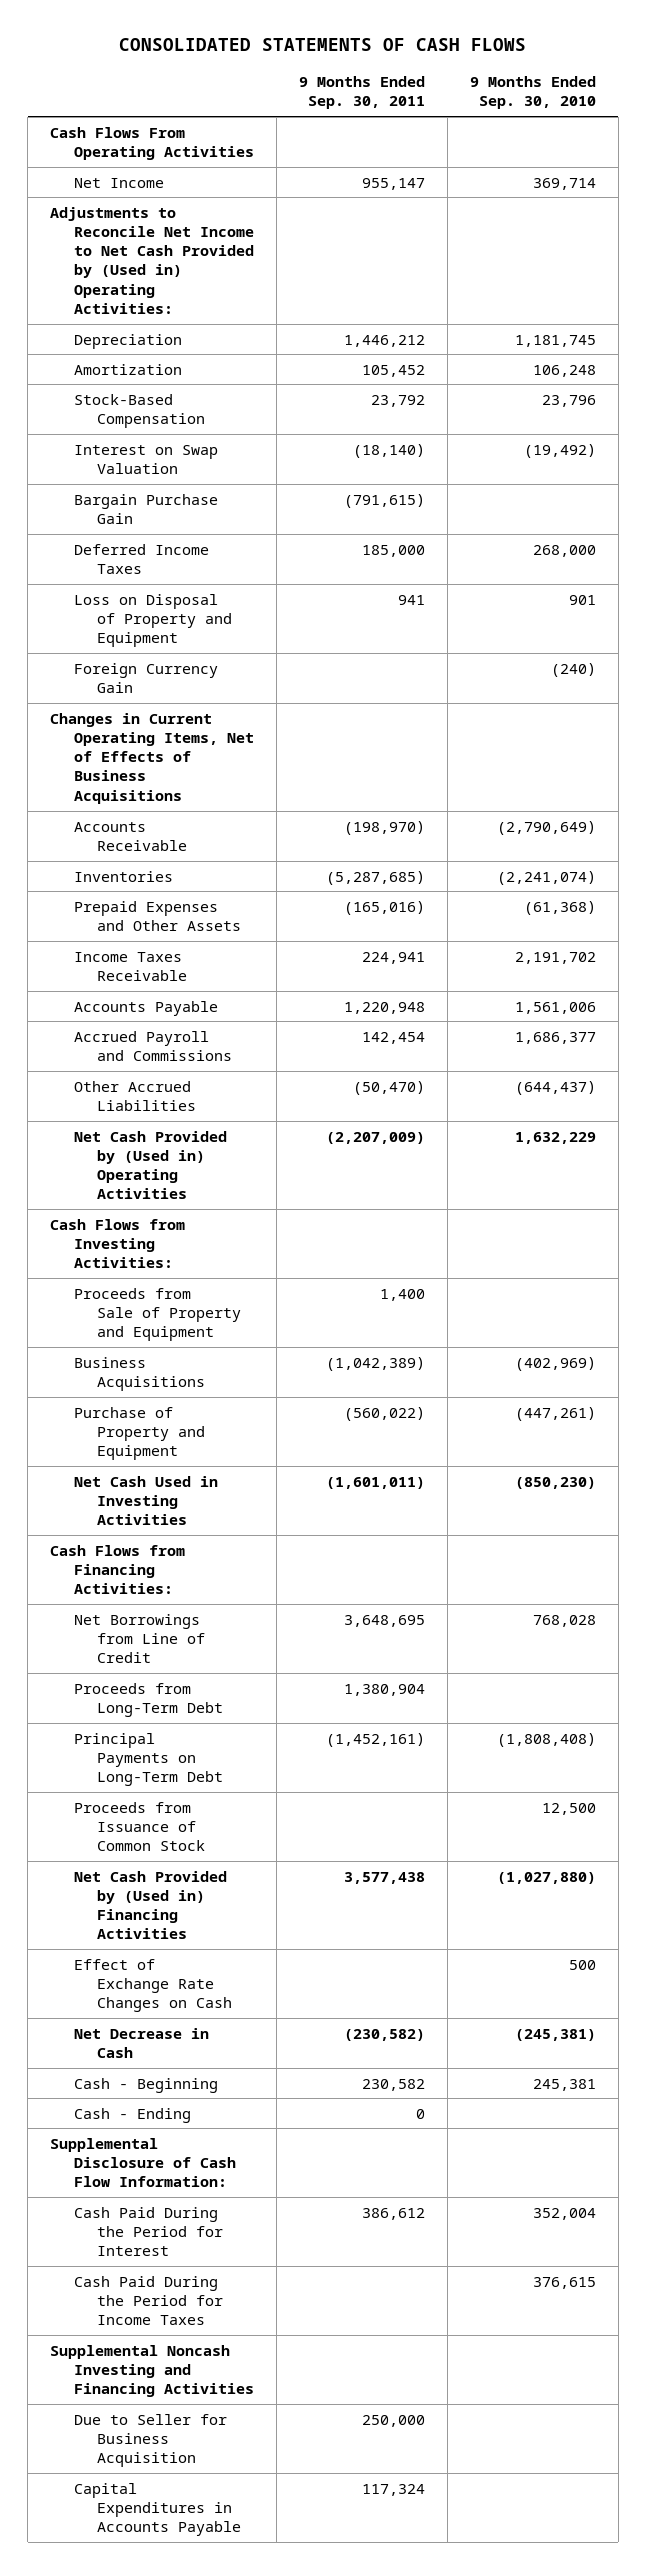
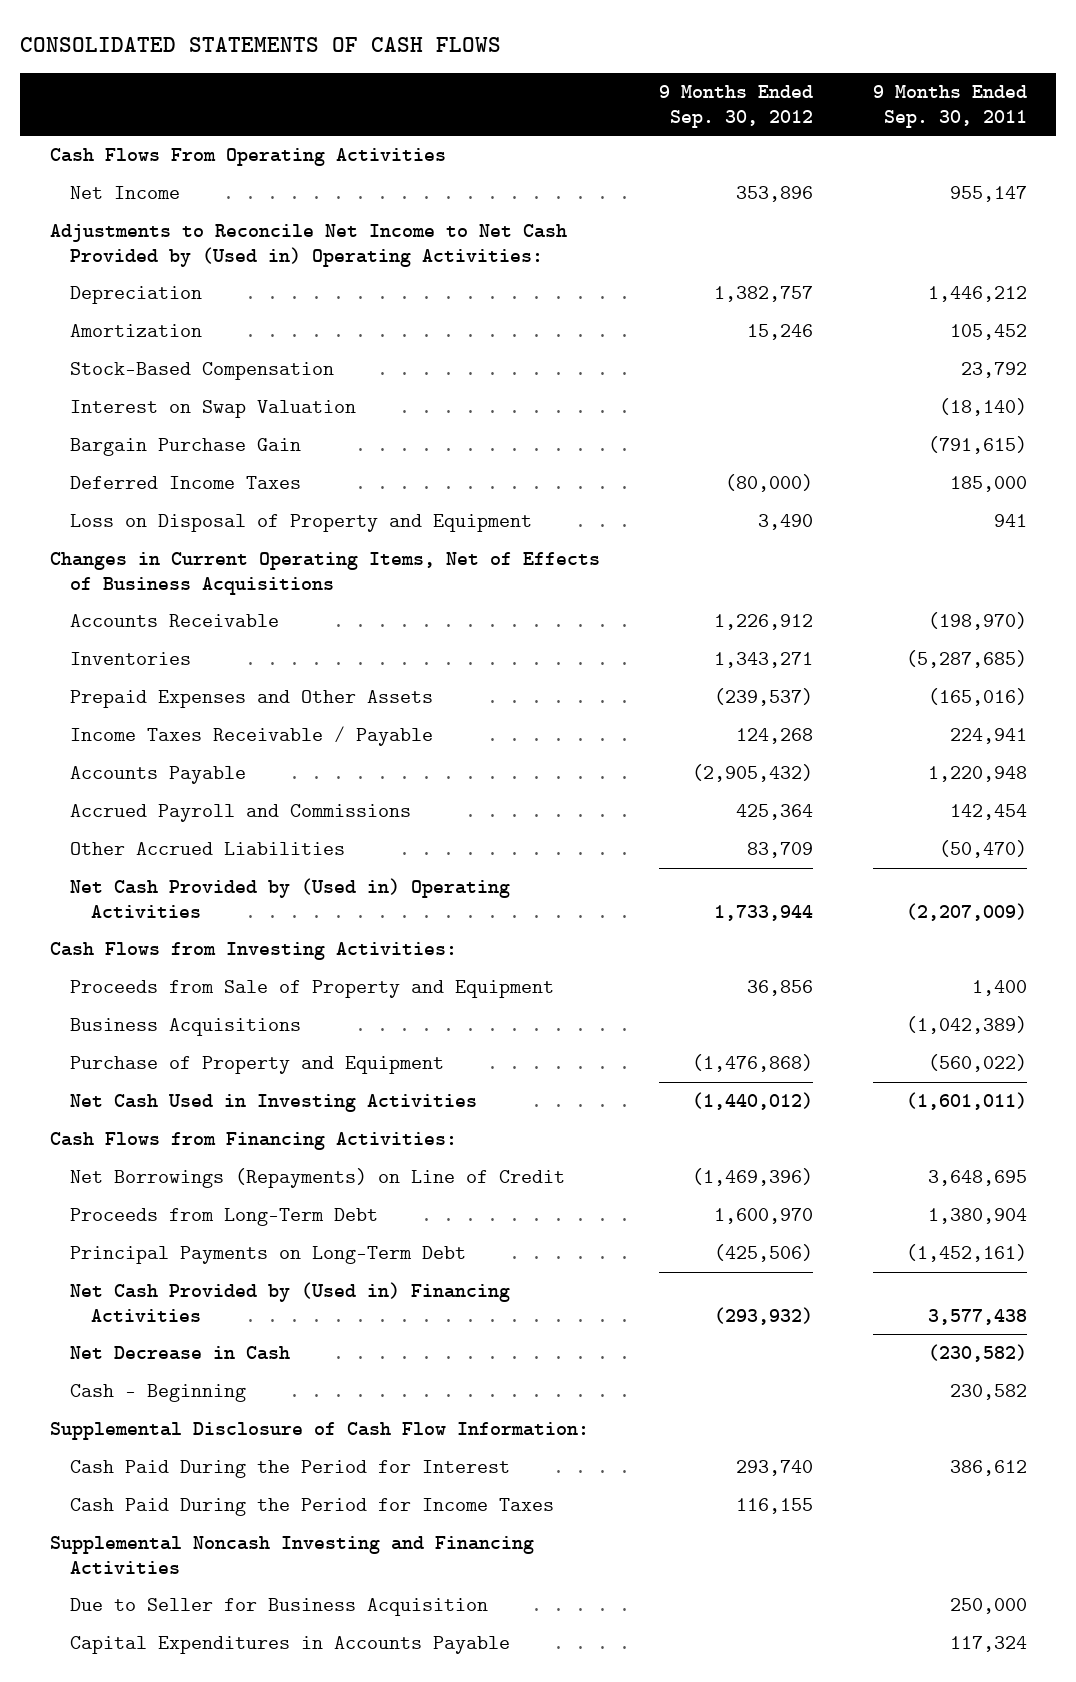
[469,76,596,110] 9 Months Ended Sep. 30, 2010 -> none
none -> [659,84,814,128] 9 Months Ended Sep. 30, 2012
[73,662,218,693] Foreign Currency Gain -> none
[73,951,187,981] Income Taxes Receivable -> [70,726,434,747] Income Taxes Receivable / Payable
[73,1613,205,1664] Net Borrowings from Line of Credit -> [70,1168,566,1189] Net Borrowings (Repayments) on Line of Credit
[73,1801,205,1852] Proceeds from Issuance of Common Stock -> none
[73,1958,232,2013] Effect of Exchange Rate Changes on Cash -> none
[73,2107,191,2123] Cash - Ending -> none

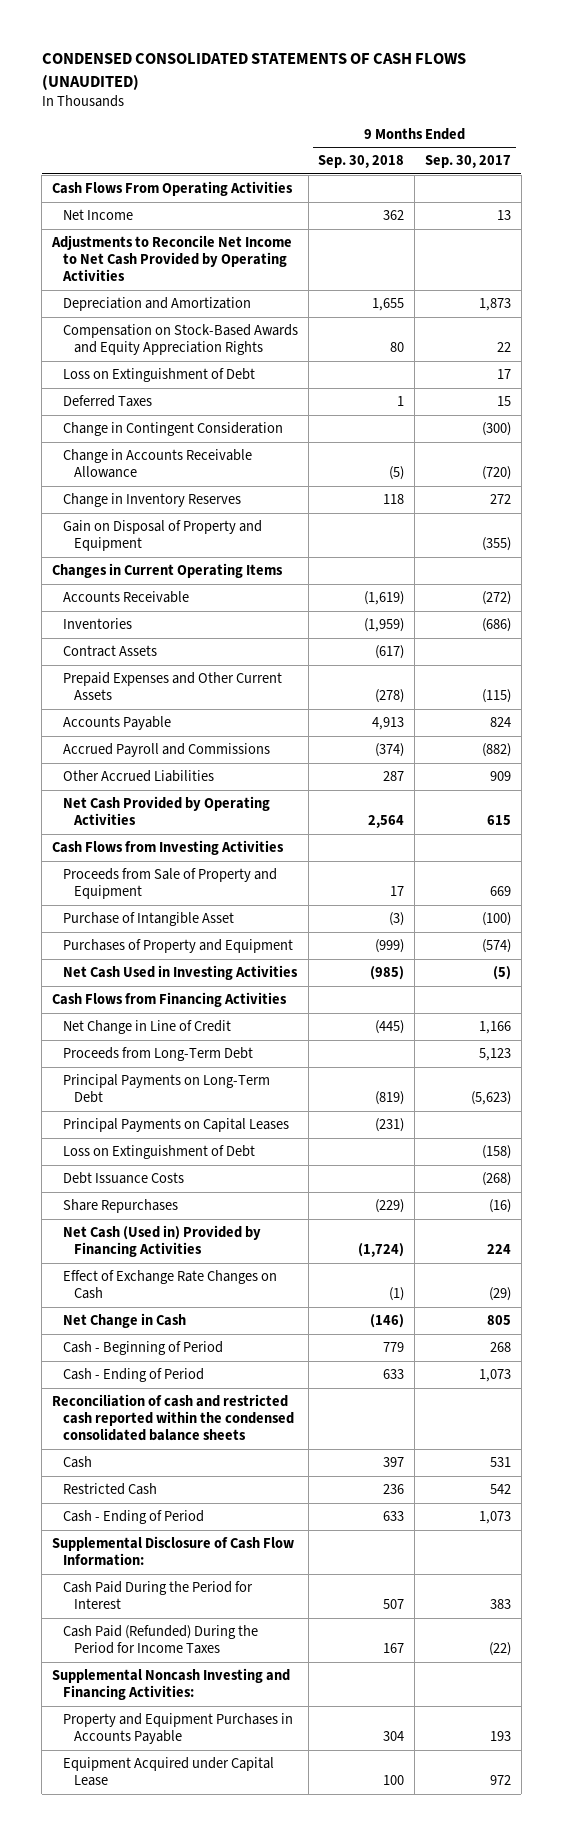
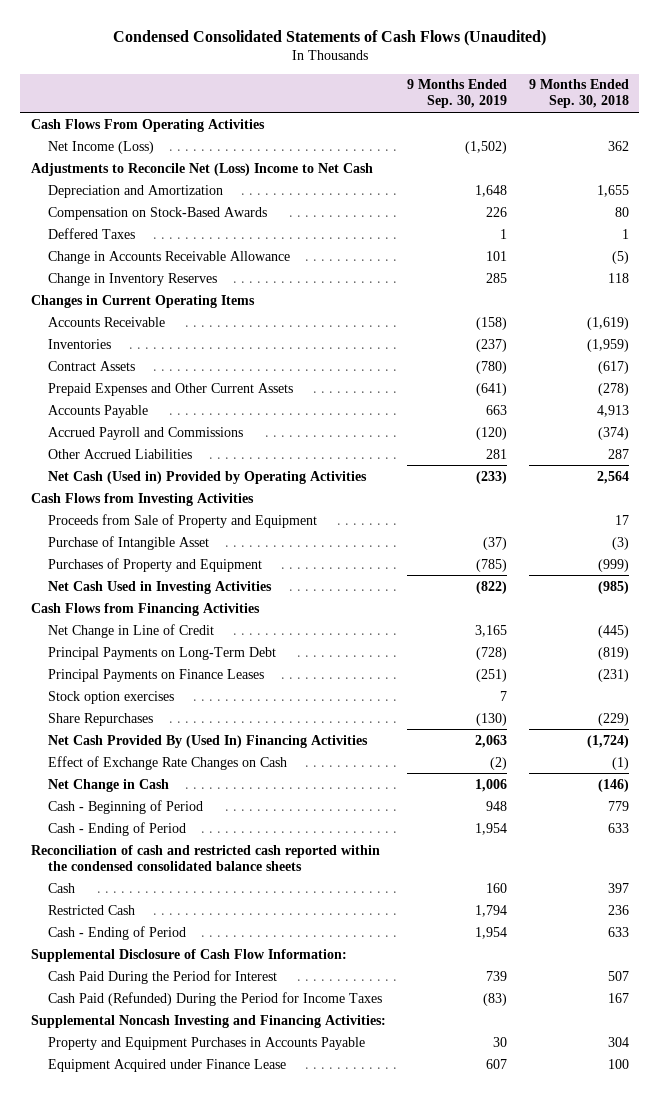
[41,53,466,90] CONDENSED CONSOLIDATED STATEMENTS OF CASH FLOWS (UNAUDITED) -> [112,29,546,46] Condensed Consolidated Statements of Cash Flows (Unaudited)
[425,155,512,169] Sep. 30, 2017 -> none
none -> [407,79,508,109] 9 Months Ended Sep. 30, 2019
[62,209,133,221] Net Income -> [47,140,154,154] Net Income (Loss)
[51,235,293,282] Adjustments to Reconcile Net Income to Net Cash Provided by Operating Activities -> [30,162,373,176] Adjustments to Reconcile Net (Loss) Income to Net Cash
[62,368,255,383] Loss on Extinguishment of Debt -> none
[62,422,283,437] Change in Contingent Consideration -> none
[62,324,298,356] Compensation on Stock-Based Awards and Equity Appreciation Rights -> [47,206,267,220] Compensation on Stock-Based Awards
[62,395,152,408] Deferred Taxes -> [47,227,135,239] Deffered Taxes
[62,520,262,552] Gain on Disposal of Property and Equipment -> none
[62,796,270,826] Net Cash Provided by Operating Activities -> [47,470,367,484] Net Cash (Used in) Provided by Operating Activities
[62,1047,253,1062] Proceeds from Long-Term Debt -> none
[62,1145,255,1160] Loss on Extinguishment of Debt -> none
[62,1172,184,1185] Debt Issuance Costs -> none
[62,1118,289,1133] Principal Payments on Capital Leases -> [47,668,264,682] Principal Payments on Finance Leases
none -> [47,690,174,704] Stock option exercises
[62,1225,261,1258] Net Cash (Used in) Provided by Financing Activities -> [47,734,368,748] Net Cash Provided By (Used In) Financing Activities
[62,1757,274,1787] Equipment Acquired under Capital Lease -> [47,1058,286,1072] Equipment Acquired under Finance Lease

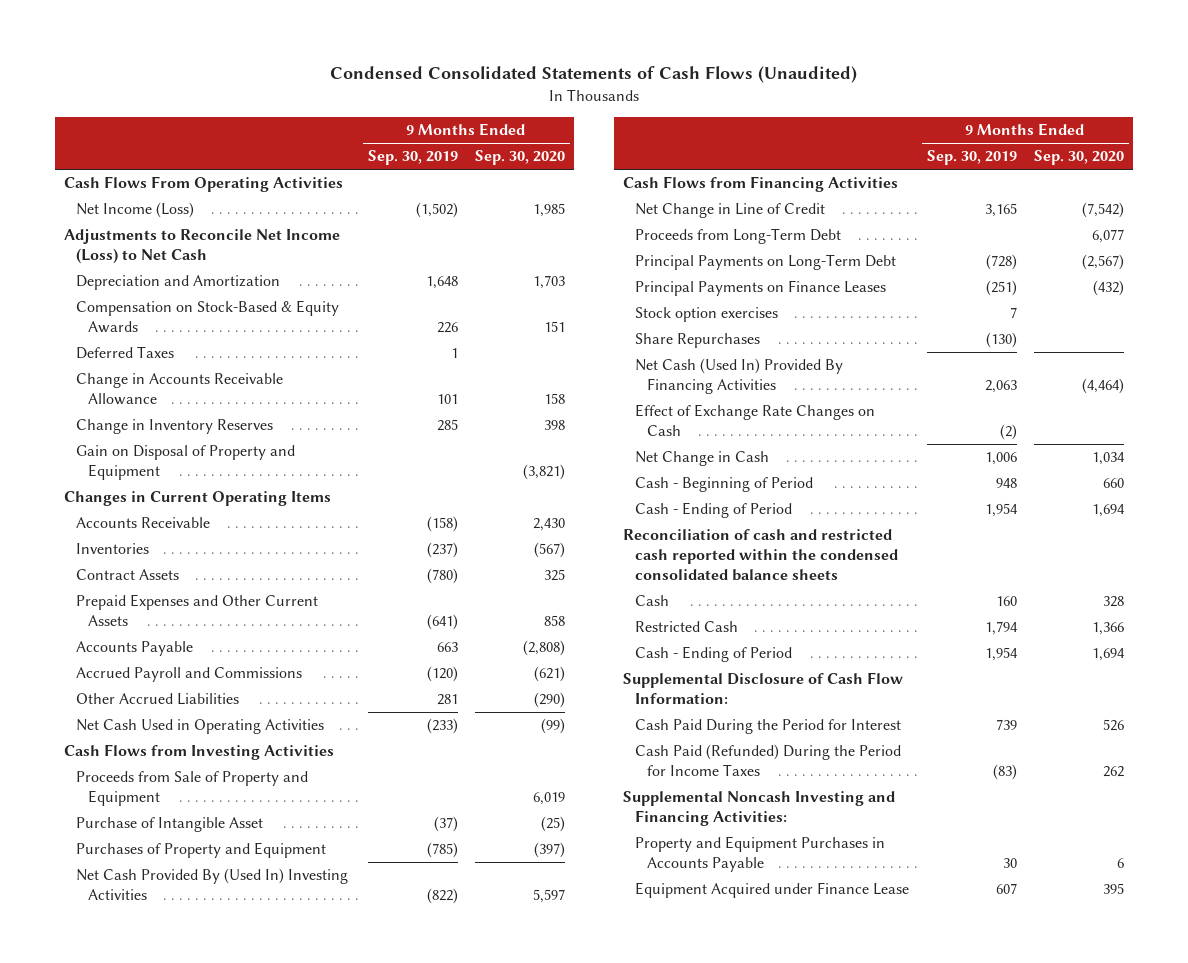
[528,79,629,109] 9 Months Ended Sep. 30, 2018 -> none
none -> [475,150,566,166] Sep. 30, 2020
[30,162,373,176] Adjustments to Reconcile Net (Loss) Income to Net Cash -> [63,229,340,265] Adjustments to Reconcile Net Income (Loss) to Net Cash
[47,206,267,220] Compensation on Stock-Based Awards -> [75,300,339,334] Compensation on Stock-Based & Equity Awards
[47,227,135,239] Deffered Taxes -> [75,346,174,360] Deferred Taxes
none -> [75,445,295,481] Gain on Disposal of Property and Equipment
[47,470,367,484] Net Cash (Used in) Provided by Operating Activities -> [75,719,324,735] Net Cash Used in Operating Activities
[47,580,272,594] Net Cash Used in Investing Activities -> [75,868,348,901] Net Cash Provided By (Used In) Investing Activities
none -> [634,228,841,245] Proceeds from Long-Term Debt
[47,734,368,748] Net Cash Provided By (Used In) Financing Activities -> [634,358,843,395] Net Cash (Used In) Provided By Financing Activities

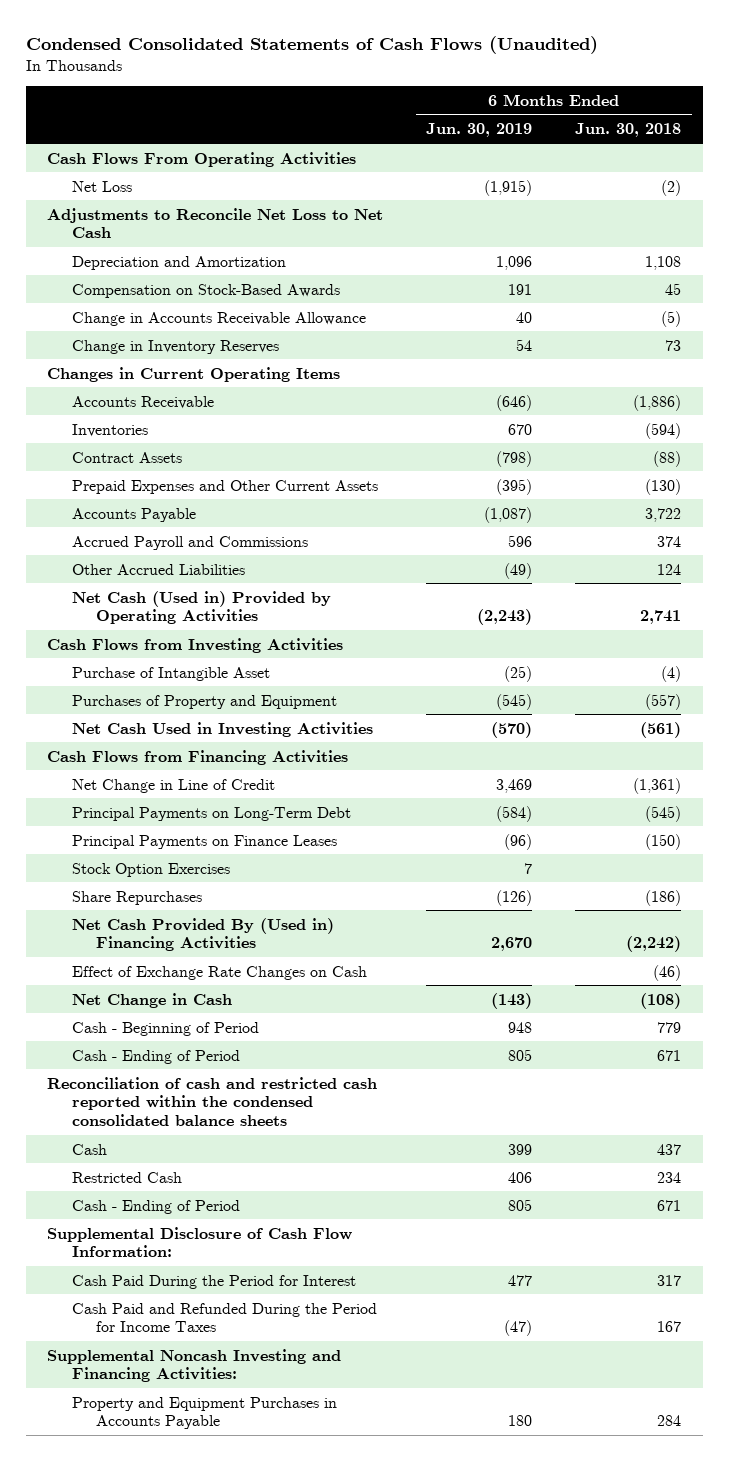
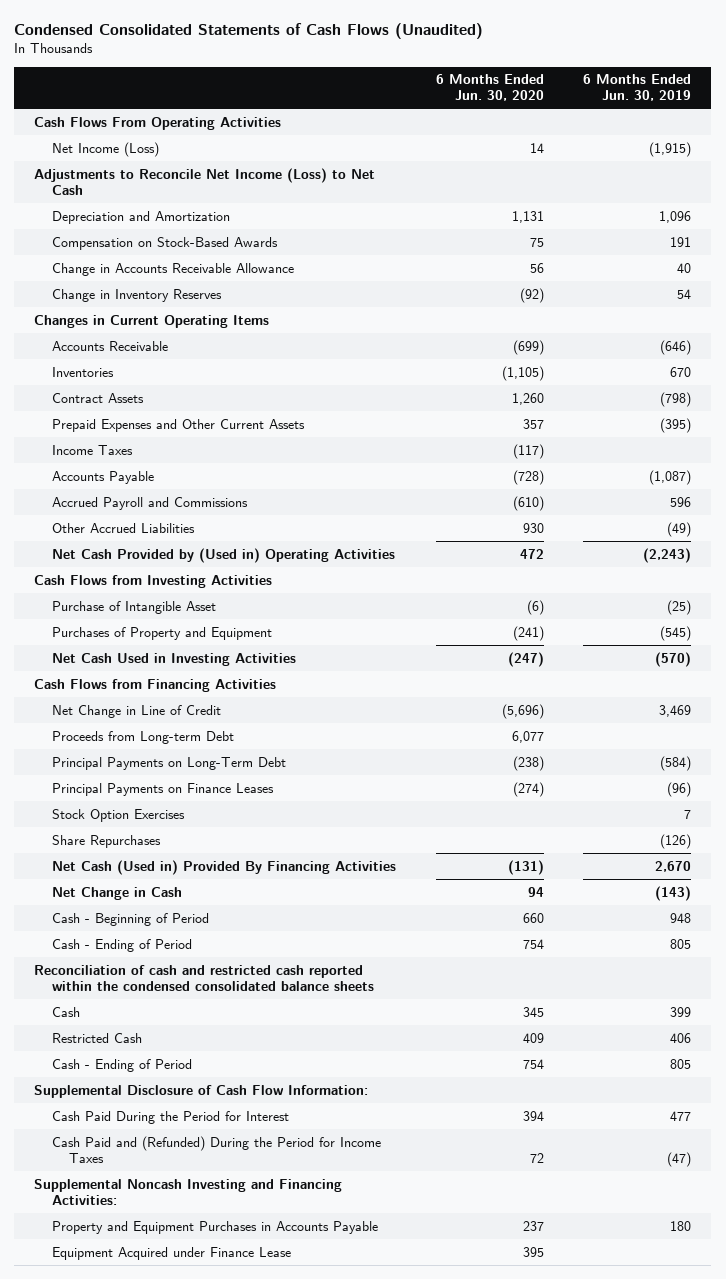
[575,123,682,138] Jun. 30, 2018 -> none
none -> [435,74,544,102] 6 Months Ended Jun. 30, 2020
[71,180,132,192] Net Loss -> [51,141,159,157] Net Income (Loss)
[47,207,384,239] Adjustments to Reconcile Net Loss to Net Cash -> [34,167,376,195] Adjustments to Reconcile Net Income (Loss) to Net Cash
none -> [51,444,133,455] Income Taxes
[71,590,331,625] Net Cash (Used in) Provided by Operating Activities -> [51,547,395,563] Net Cash Provided by (Used in) Operating Activities
none -> [51,730,234,744] Proceeds from Long-term Debt
[71,965,367,980] Effect of Exchange Rate Changes on Cash -> none
[71,917,334,952] Net Cash Provided By (Used in) Financing Activities -> [51,859,396,875] Net Cash (Used in) Provided By Financing Activities
[71,1302,377,1333] Cash Paid and Refunded During the Period for Income Taxes -> [51,1135,381,1163] Cash Paid and (Refunded) During the Period for Income Taxes
none -> [51,1246,291,1260] Equipment Acquired under Finance Lease

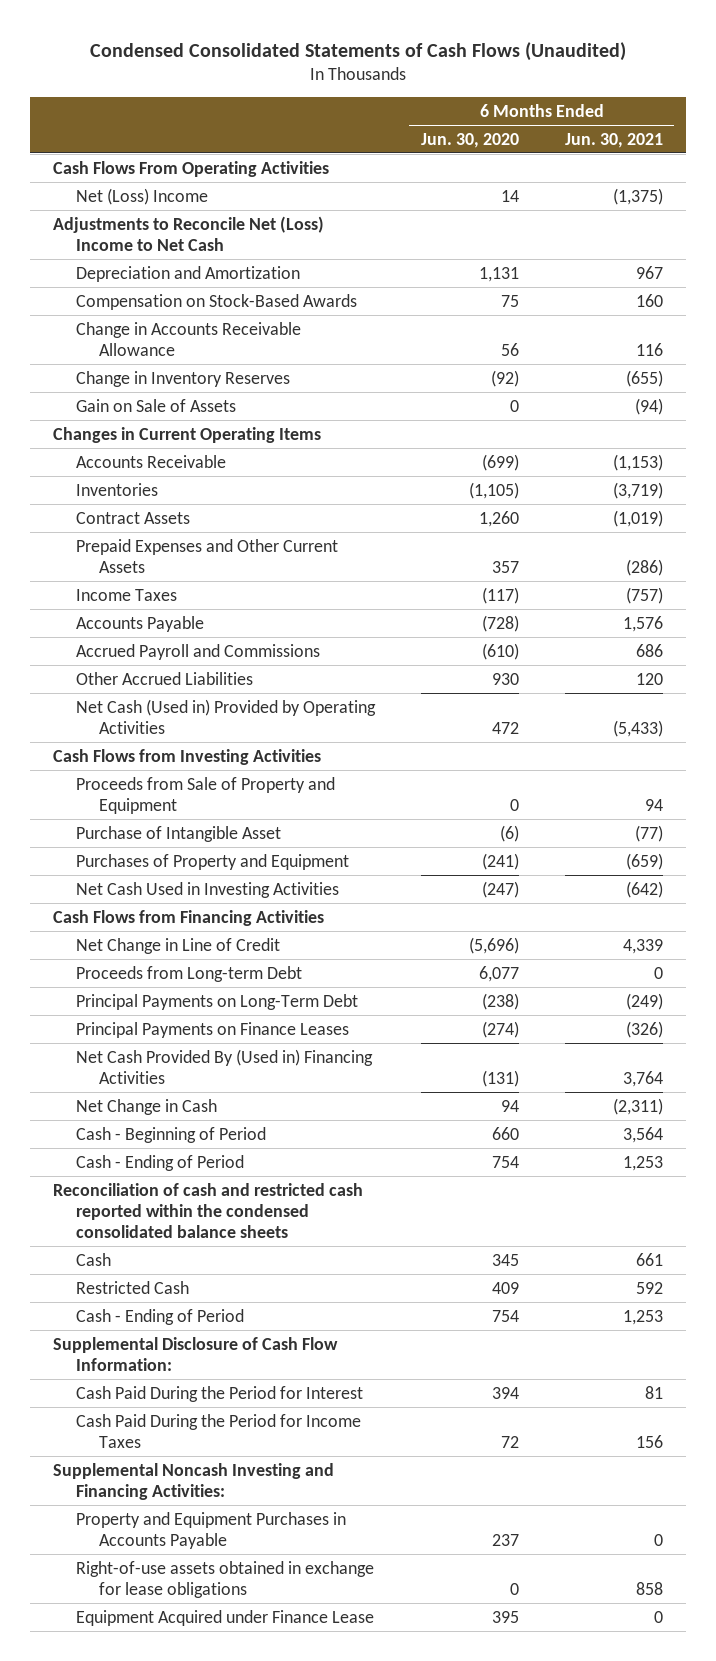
[583,74,692,102] 6 Months Ended Jun. 30, 2019 -> none
none -> [564,132,663,148] Jun. 30, 2021
[51,141,159,157] Net Income (Loss) -> [76,187,209,205] Net (Loss) Income
[34,167,376,195] Adjustments to Reconcile Net Income (Loss) to Net Cash -> [52,215,324,251] Adjustments to Reconcile Net (Loss) Income to Net Cash
none -> [76,398,237,412] Gain on Sale of Assets
[51,547,395,563] Net Cash Provided by (Used in) Operating Activities -> [76,698,377,734] Net Cash (Used in) Provided by Operating Activities
none -> [76,776,336,814] Proceeds from Sale of Property and Equipment
[51,808,185,822] Stock Option Exercises -> none
[51,834,161,848] Share Repurchases -> none
[51,859,396,875] Net Cash (Used in) Provided By Financing Activities -> [76,1048,374,1084] Net Cash Provided By (Used in) Financing Activities
[51,1135,381,1163] Cash Paid and (Refunded) During the Period for Income Taxes -> [76,1413,362,1448] Cash Paid During the Period for Income Taxes
none -> [76,1560,375,1598] Right-of-use assets obtained in exchange for lease obligations

